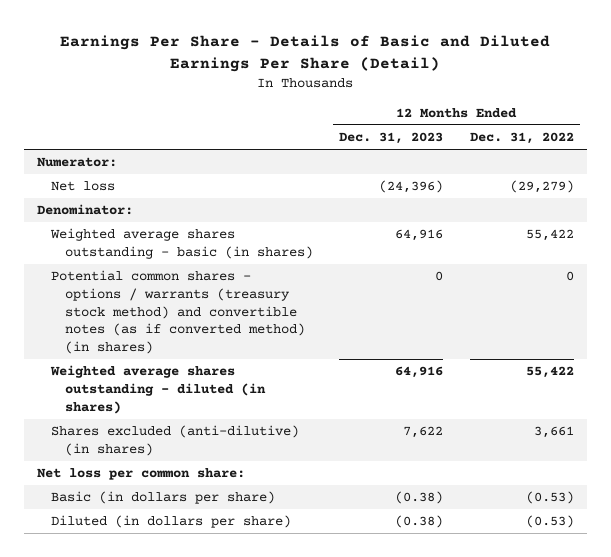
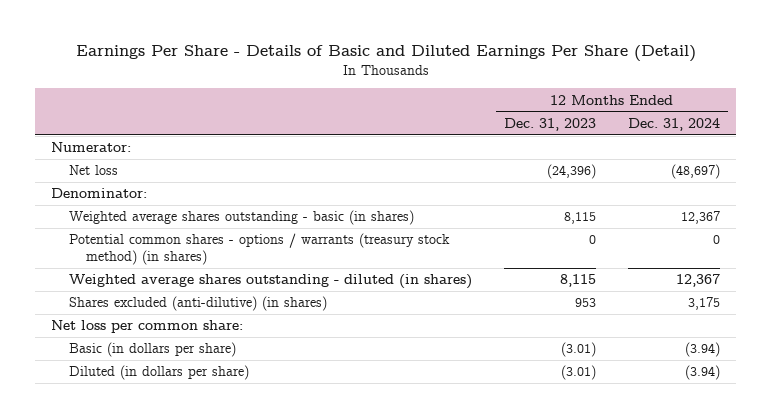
[469,132,574,145] Dec. 31, 2022 -> none
none -> [628,117,721,131] Dec. 31, 2024
[395,229,444,242] 64,916 -> [563,212,596,225] 8,115
[50,270,305,355] Potential common shares - options / warrants (treasury stock method) and convertible notes (as if converted method) (in shares) -> [68,233,450,266] Potential common shares - options / warrants (treasury stock method) (in shares)
[395,366,444,379] 64,916 -> [559,274,596,288] 8,115
[403,426,444,439] 7,622 -> [574,298,596,308] 953
[395,491,444,505] (0.38) -> [560,342,596,358] (3.01)
[395,515,444,529] (0.38) -> [560,365,596,381] (3.01)

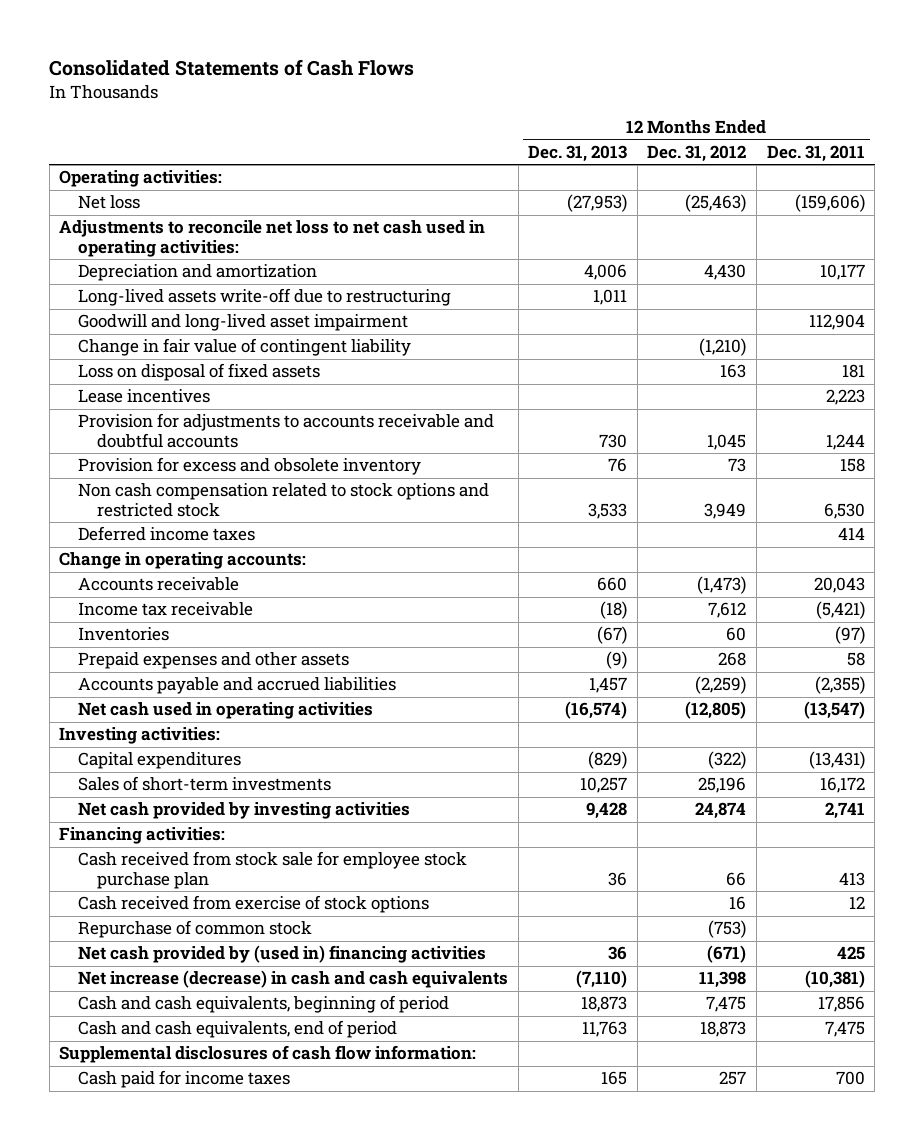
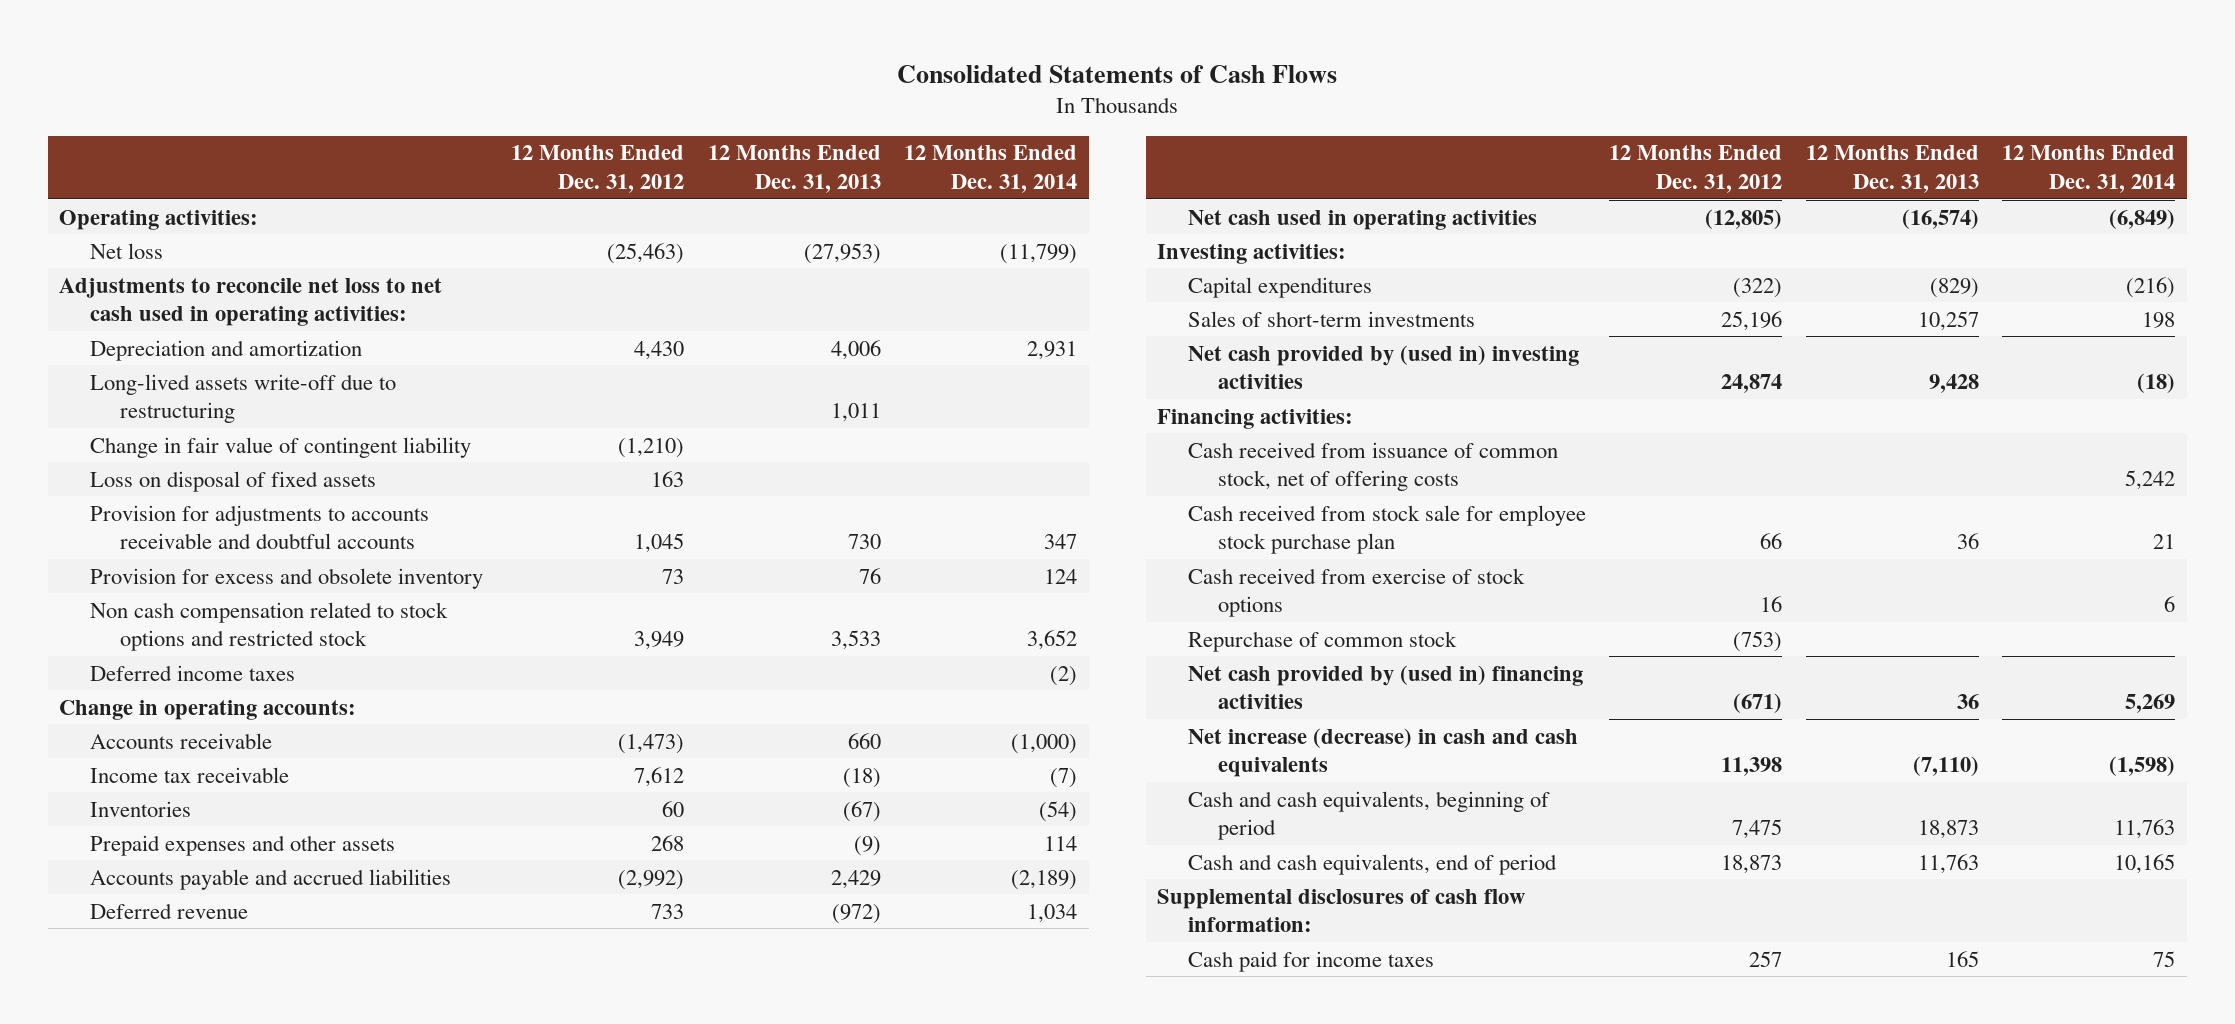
[766,144,865,162] Dec. 31, 2011 -> none
none -> [904,145,1078,194] 12 Months Ended Dec. 31, 2014
[78,314,409,332] Goodwill and long-lived asset impairment -> none
[78,389,211,404] Lease incentives -> none
[589,677,628,694] 1,457 -> [830,869,881,889] 2,429
[695,676,747,695] (2,259) -> [618,869,685,890] (2,992)
none -> [89,902,248,919] Deferred revenue
[78,802,411,820] Net cash provided by investing activities -> [1187,344,1579,390] Net cash provided by (used in) investing activities
none -> [1187,441,1558,492] Cash received from issuance of common stock, net of offering costs

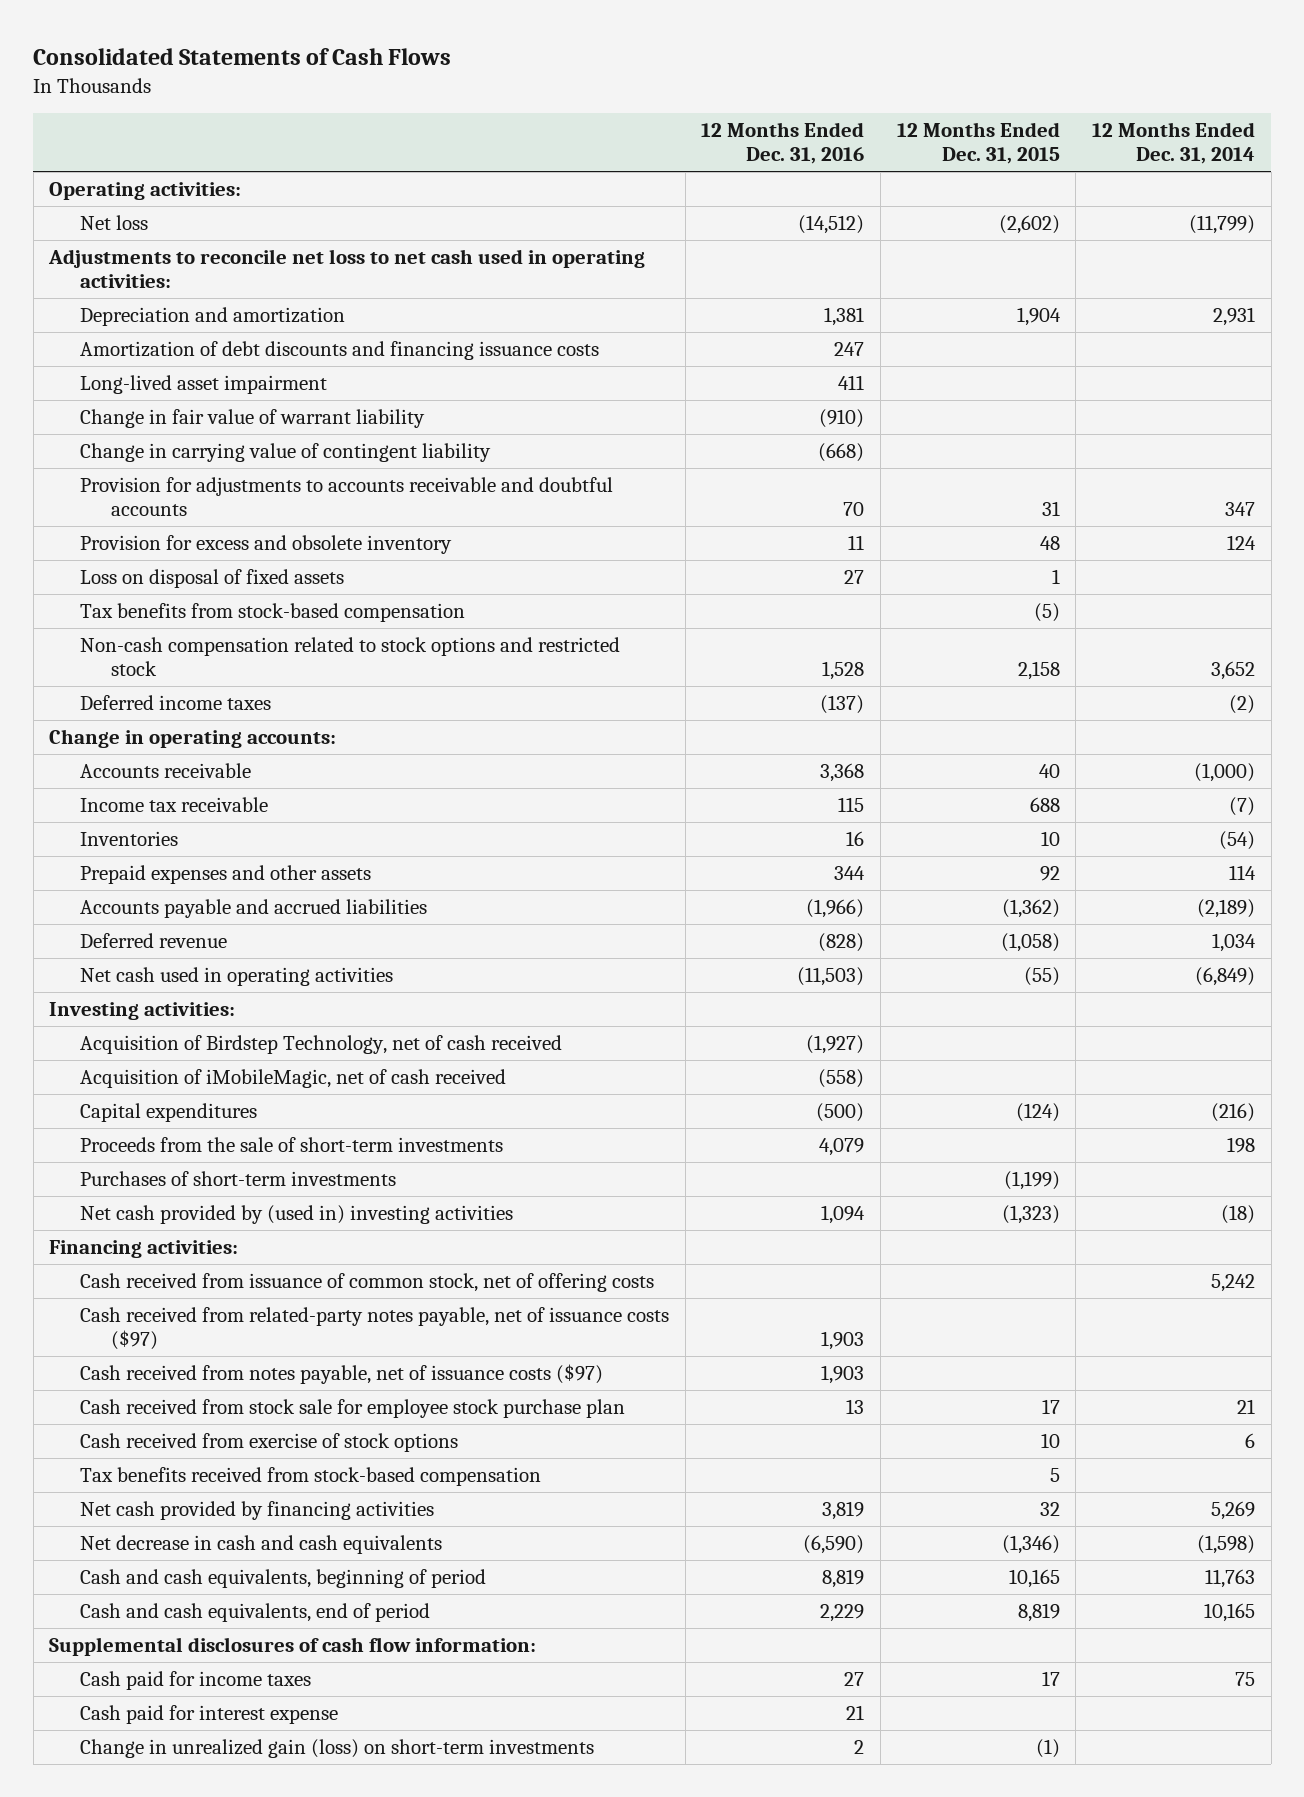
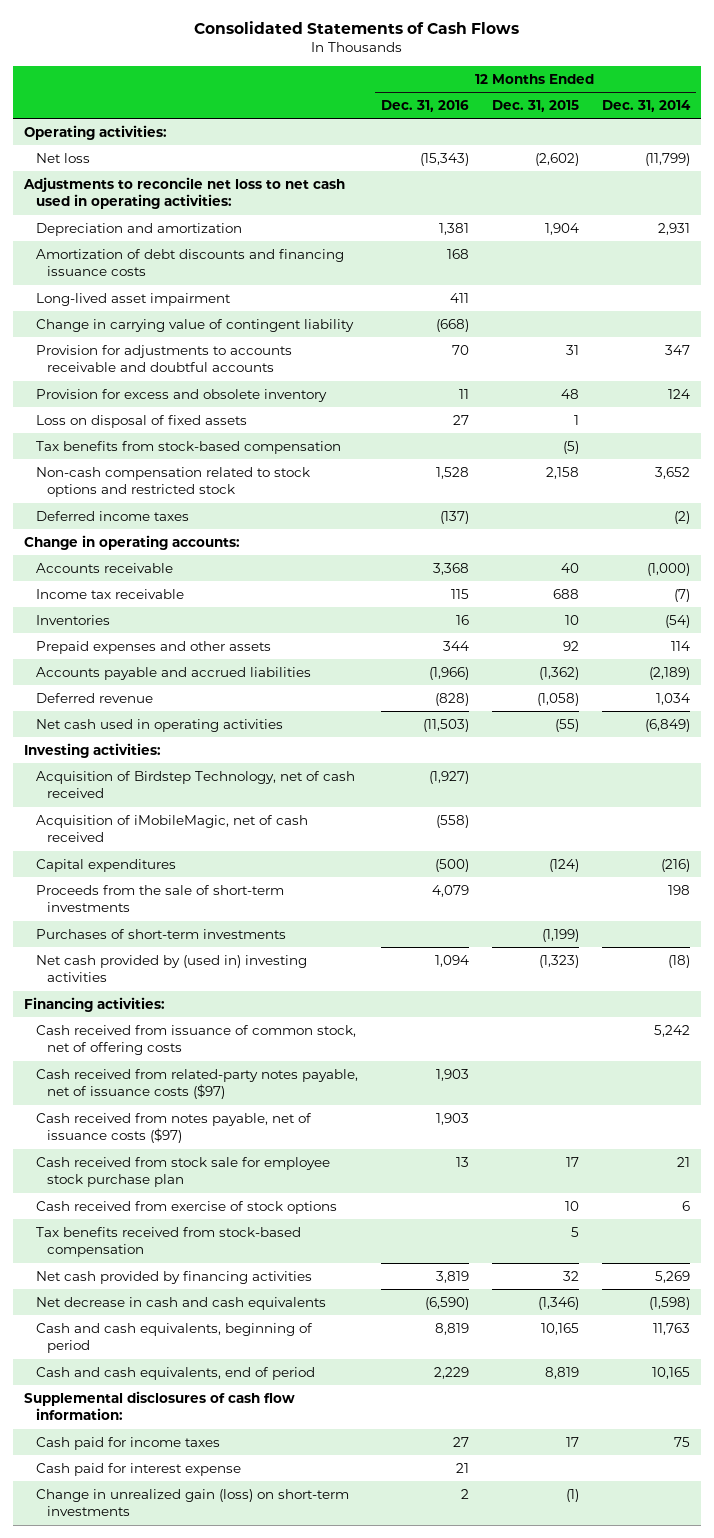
[798,214,865,234] (14,512) -> [419,152,469,166] (15,343)
[834,341,865,356] 247 -> [446,248,469,259] 168
[80,408,426,428] Change in fair value of warrant liability -> none

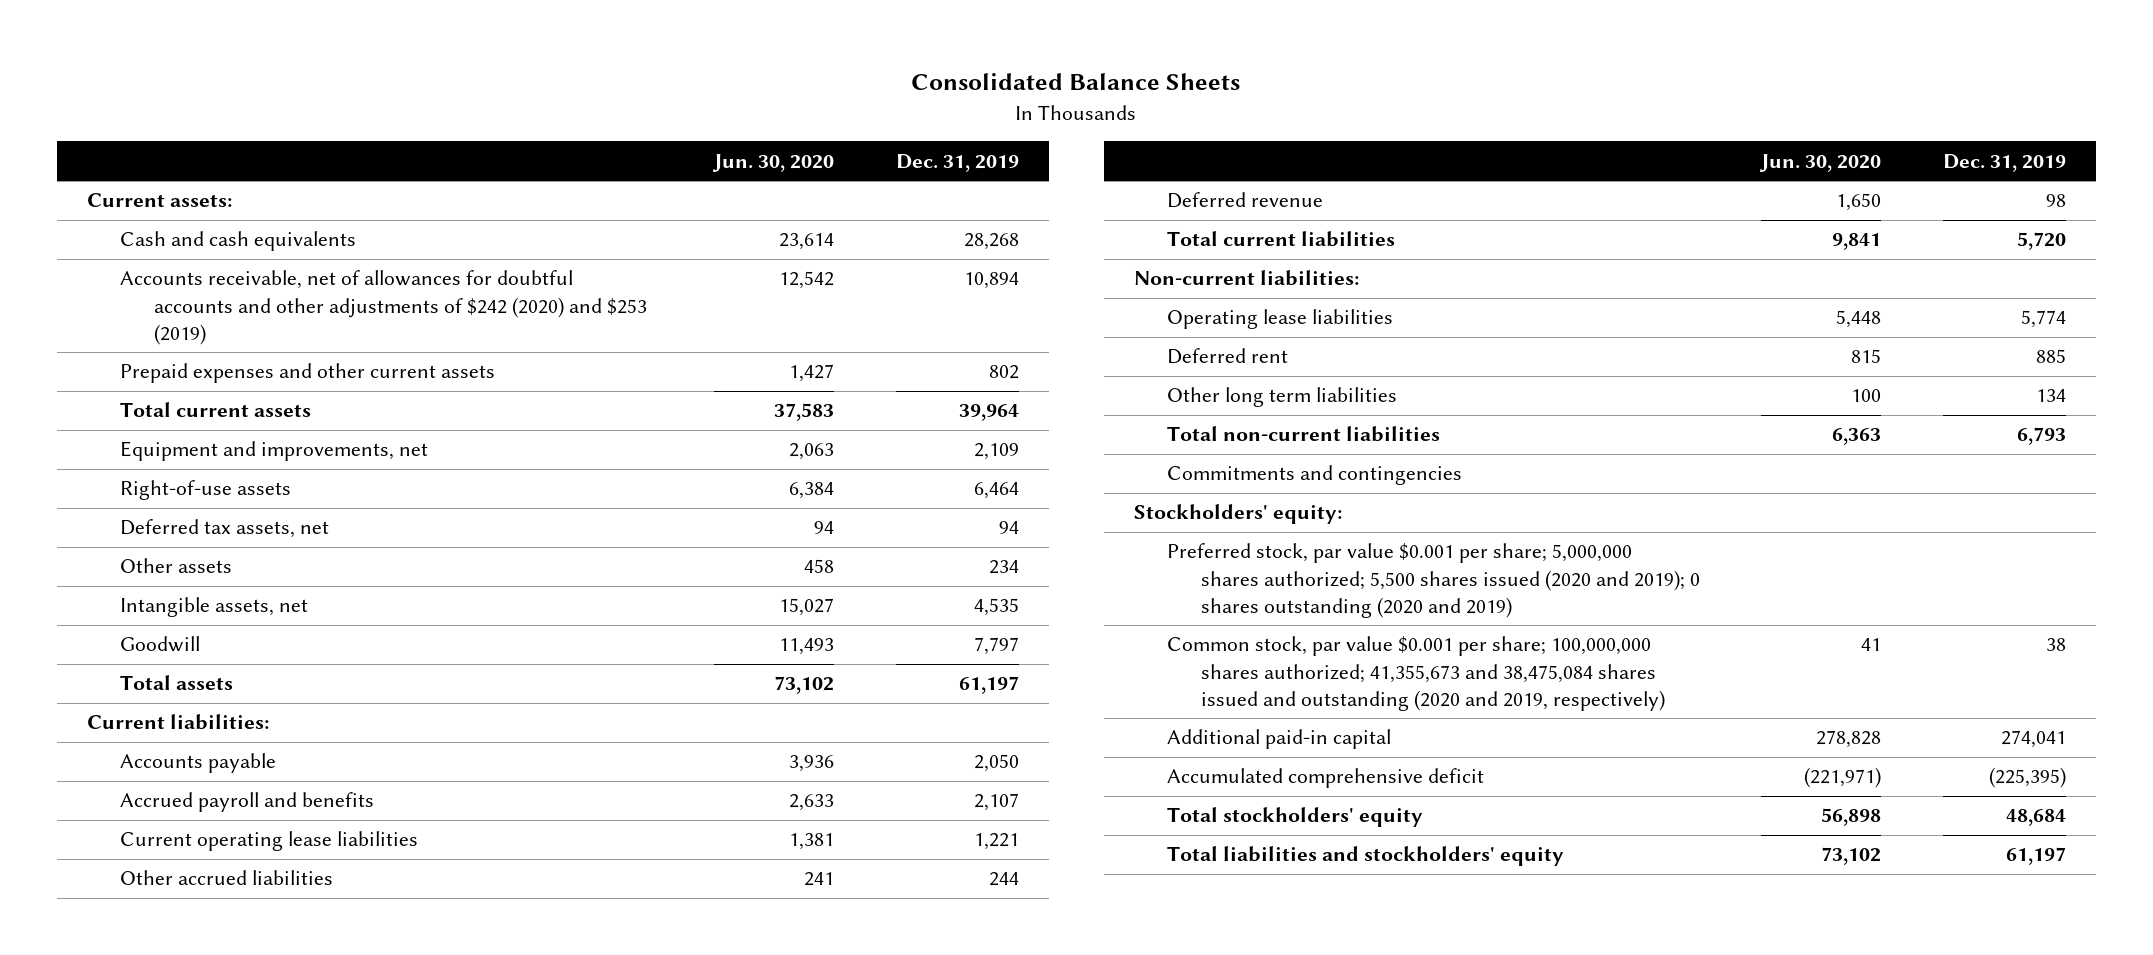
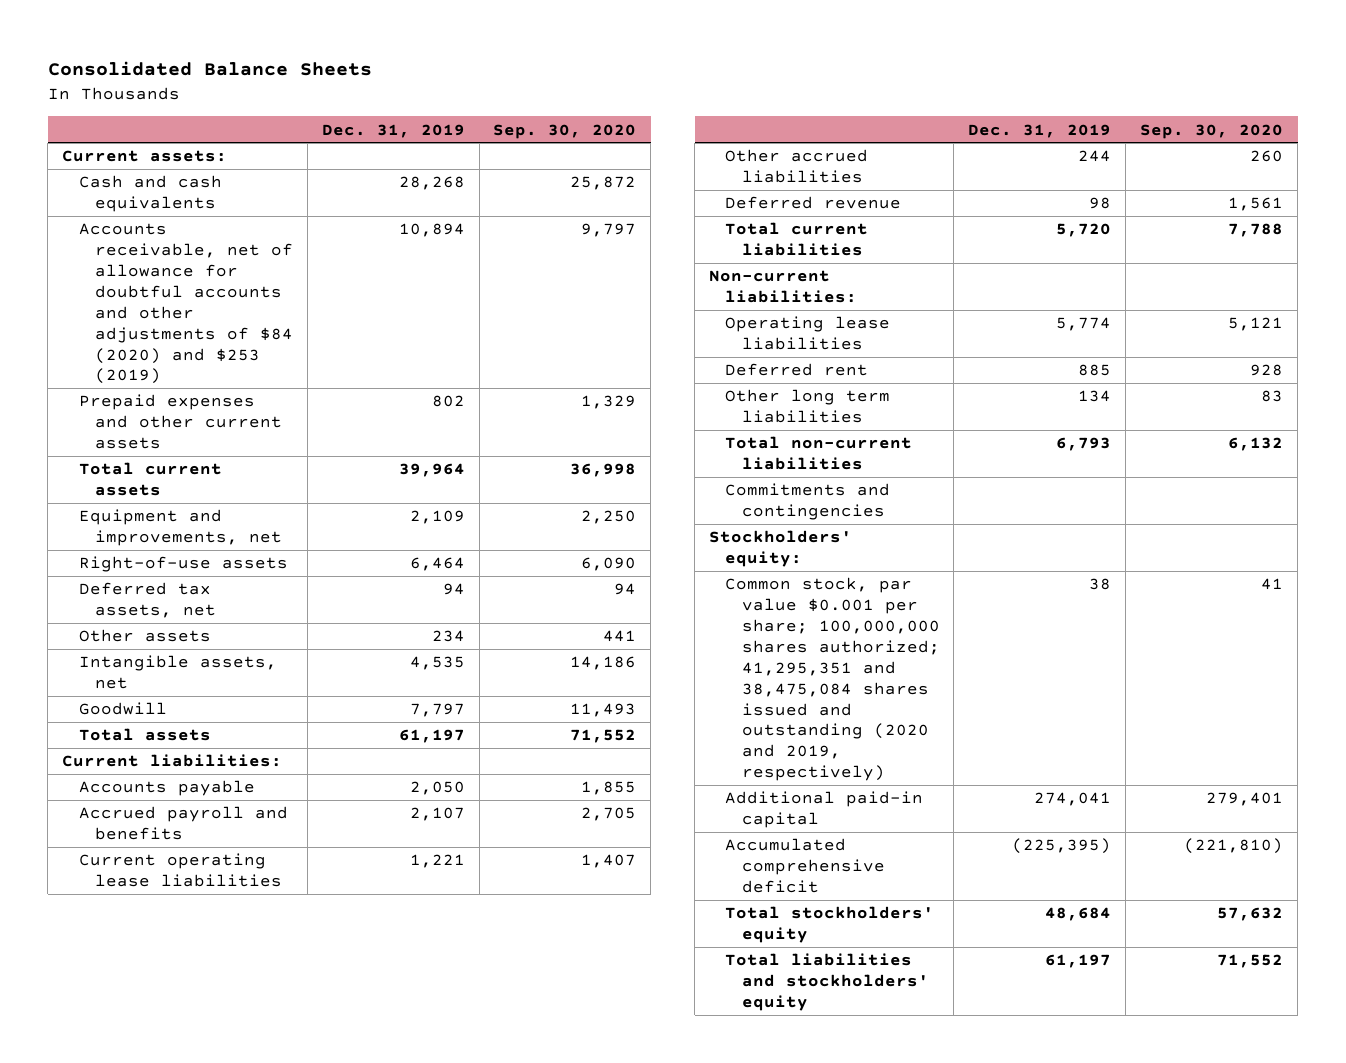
[712,153,835,172] Jun. 30, 2020 -> none
none -> [493,123,637,139] Sep. 30, 2020
[120,270,647,345] Accounts receivable, net of allowances for doubtful accounts and other adjustments of $242 (2020) and $253 (2019) -> [78,223,293,385] Accounts receivable, net of allowance for doubtful accounts and other adjustments of $84 (2020) and $253 (2019)
[1167,543,1700,618] Preferred stock, par value $0.001 per share; 5,000,000 shares authorized; 5,500 shares issued (2020 and 2019); 0 shares outstanding (2020 and 2019) -> none
[1167,636,1665,711] Common stock, par value $0.001 per share; 100,000,000 shares authorized; 41,355,673 and 38,475,084 shares issued and outstanding (2020 and 2019, respectively) -> [725,577,940,782] Common stock, par value $0.001 per share; 100,000,000 shares authorized; 41,295,351 and 38,475,084 shares issued and outstanding (2020 and 2019, respectively)

